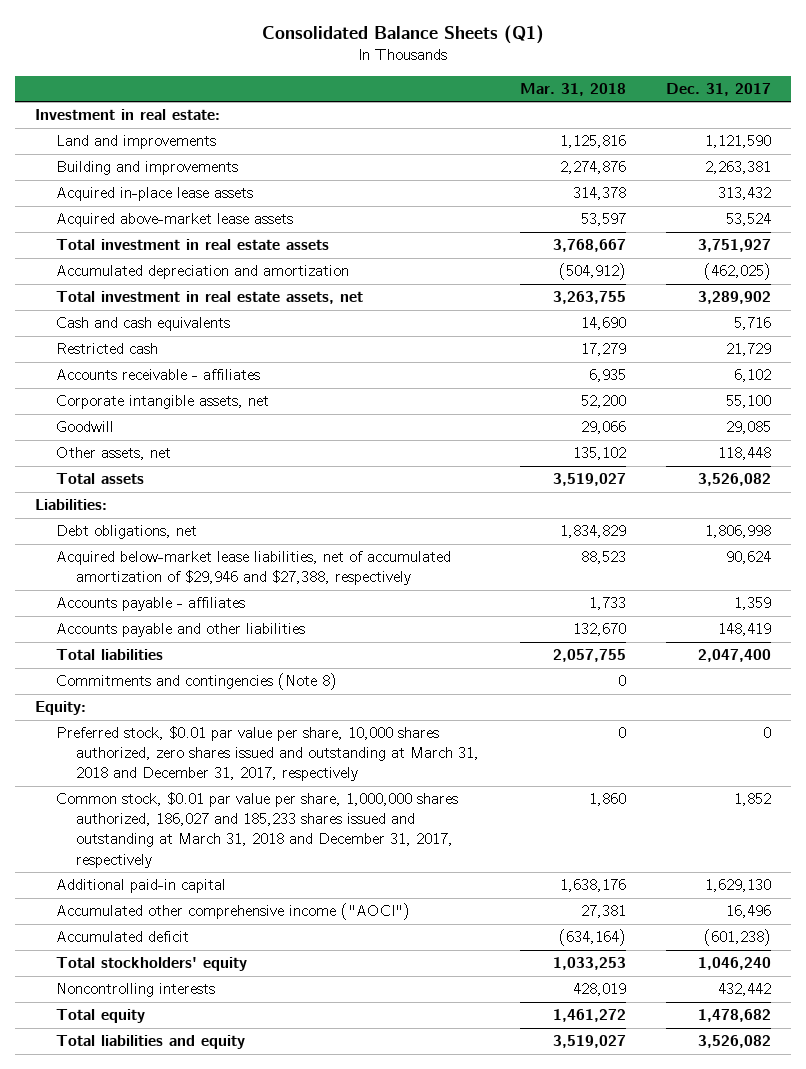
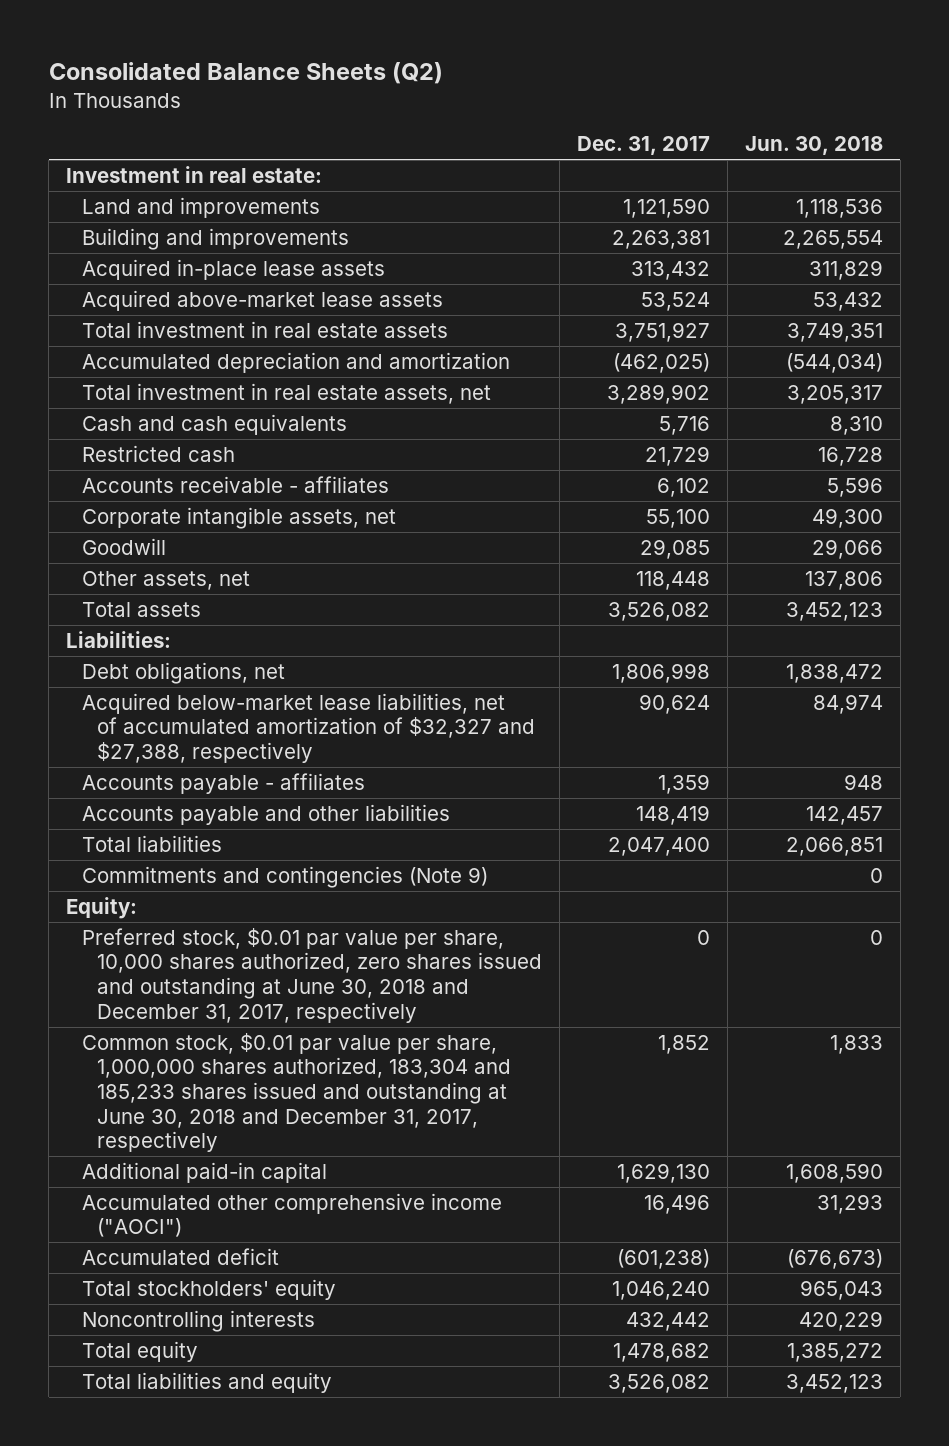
[261,25,544,45] Consolidated Balance Sheets (Q1) -> [48,62,443,85] Consolidated Balance Sheets (Q2)
[519,83,626,97] Mar. 31, 2018 -> none
none -> [744,136,883,156] Jun. 30, 2018
[55,551,451,586] Acquired below-market lease liabilities, net of accumulated amortization of $29,946 and $27,388, respectively -> [81,692,535,764] Acquired below-market lease liabilities, net of accumulated amortization of $32,327 and $27,388, respectively
[55,673,337,691] Commitments and contingencies (Note 8) -> [81,865,488,888] Commitments and contingencies (Note 9)
[55,726,480,782] Preferred stock, $0.01 par value per share, 10,000 shares authorized, zero shares issued and outstanding at March 31, 2018 and December 31, 2017, respectively -> [81,927,542,1023] Preferred stock, $0.01 par value per share, 10,000 shares authorized, zero shares issued and outstanding at June 30, 2018 and December 31, 2017, respectively
[55,792,458,868] Common stock, $0.01 par value per share, 1,000,000 shares authorized, 186,027 and 185,233 shares issued and outstanding at March 31, 2018 and December 31, 2017, respectively -> [81,1032,511,1153] Common stock, $0.01 par value per share, 1,000,000 shares authorized, 183,304 and 185,233 shares issued and outstanding at June 30, 2018 and December 31, 2017, respectively

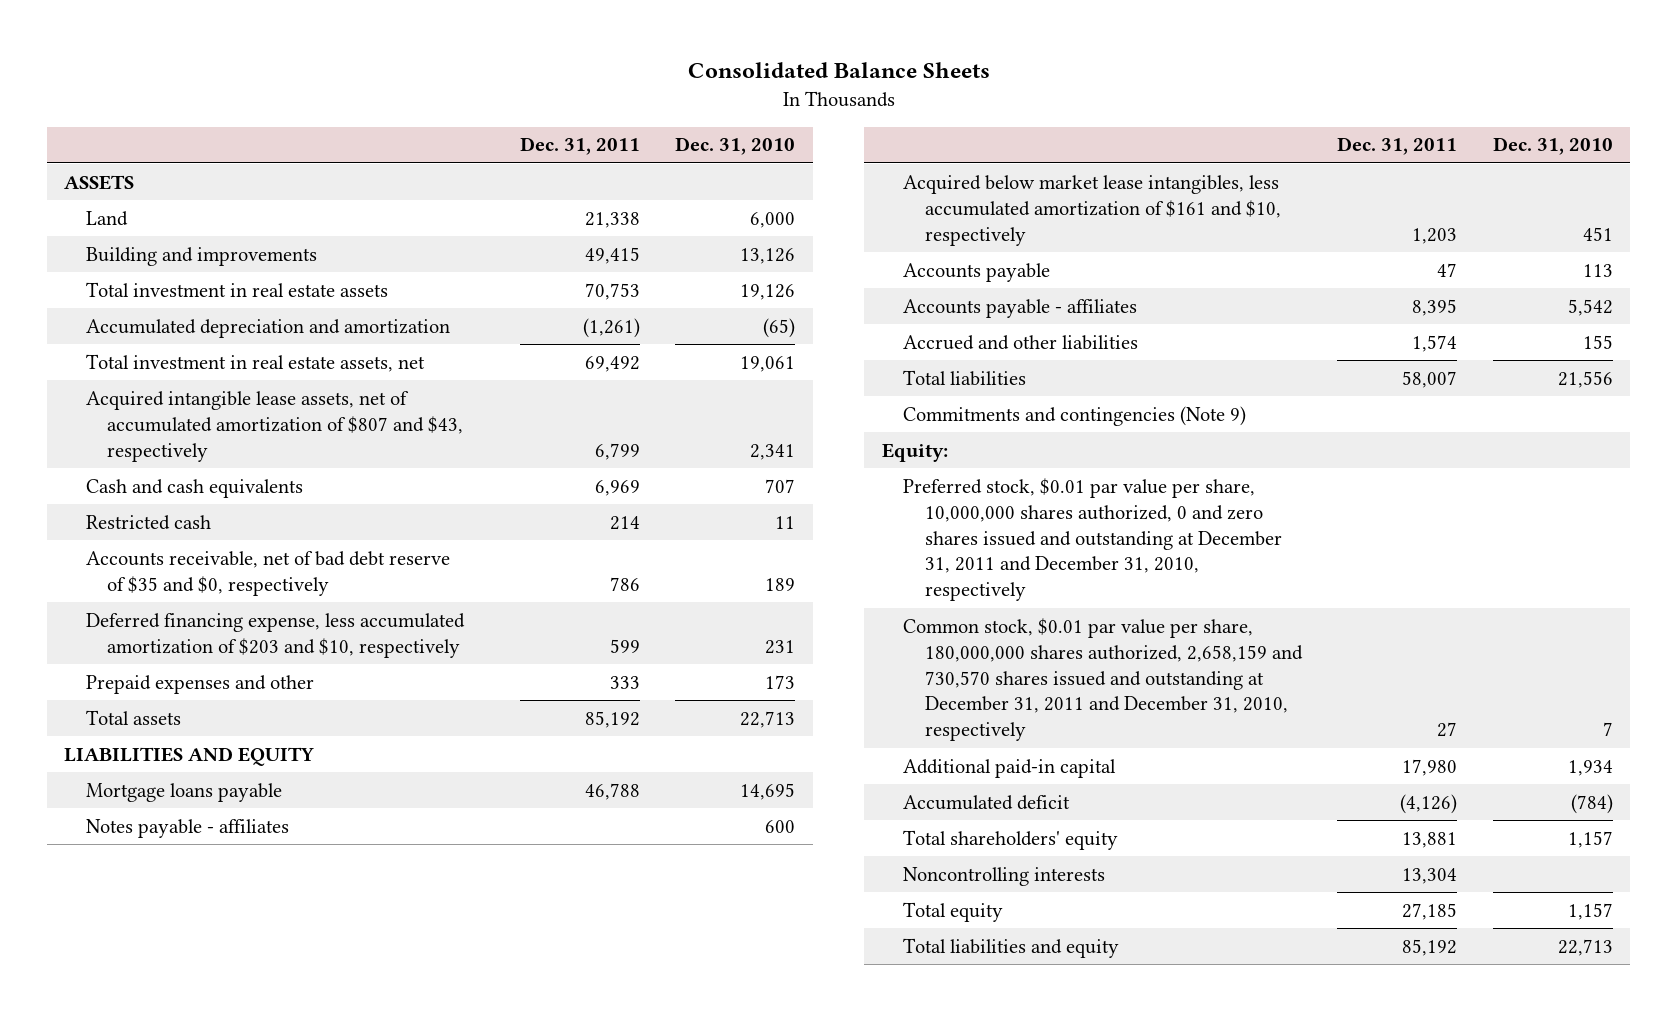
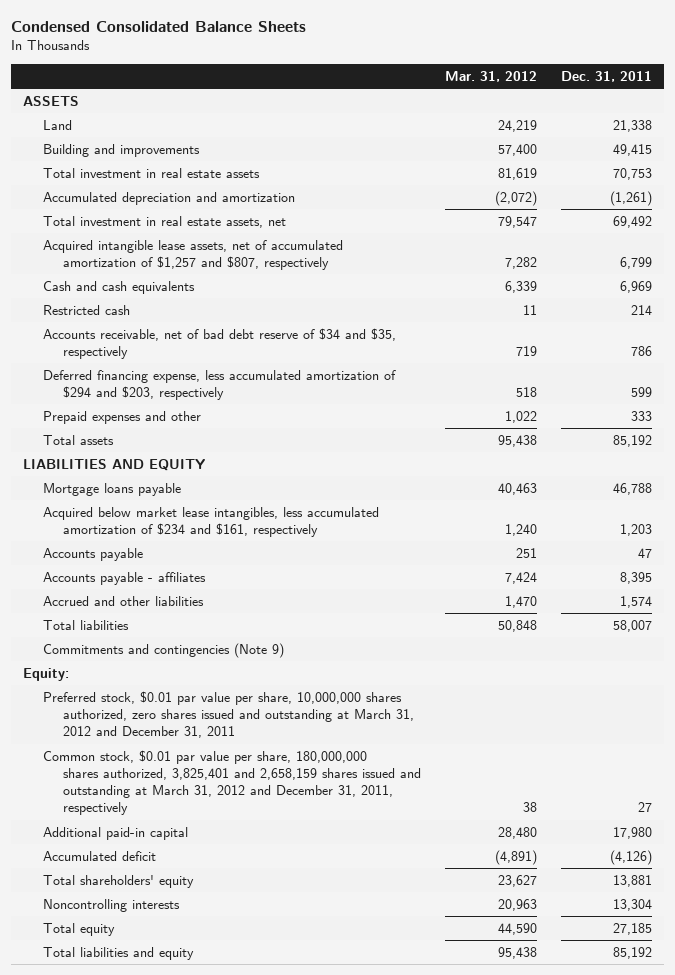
[687,62,990,79] Consolidated Balance Sheets -> [10,20,306,32] Condensed Consolidated Balance Sheets
[675,137,796,156] Dec. 31, 2010 -> none
none -> [444,70,537,82] Mar. 31, 2012
[85,390,464,462] Acquired intangible lease assets, net of accumulated amortization of $807 and $43, respectively -> [42,239,343,271] Acquired intangible lease assets, net of accumulated amortization of $1,257 and $807, respectively
[85,550,450,596] Accounts receivable, net of bad debt reserve of $35 and $0, respectively -> [42,327,396,360] Accounts receivable, net of bad debt reserve of $34 and $35, respectively
[85,612,465,658] Deferred financing expense, less accumulated amortization of $203 and $10, respectively -> [42,369,396,401] Deferred financing expense, less accumulated amortization of $294 and $203, respectively
[85,818,289,838] Notes payable - affiliates -> none
[903,174,1281,246] Acquired below market lease intangibles, less accumulated amortization of $161 and $10, respectively -> [42,506,379,538] Acquired below market lease intangibles, less accumulated amortization of $234 and $161, respectively
[903,477,1282,602] Preferred stock, $0.01 par value per share, 10,000,000 shares authorized, 0 and zero shares issued and outstanding at December 31, 2011 and December 31, 2010, respectively -> [42,690,414,739] Preferred stock, $0.01 par value per share, 10,000,000 shares authorized, zero shares issued and outstanding at March 31, 2012 and December 31, 2011
[903,617,1303,742] Common stock, $0.01 par value per share, 180,000,000 shares authorized, 2,658,159 and 730,570 shares issued and outstanding at December 31, 2011 and December 31, 2010, respectively -> [42,749,421,816] Common stock, $0.01 par value per share, 180,000,000 shares authorized, 3,825,401 and 2,658,159 shares issued and outstanding at March 31, 2012 and December 31, 2011, respectively

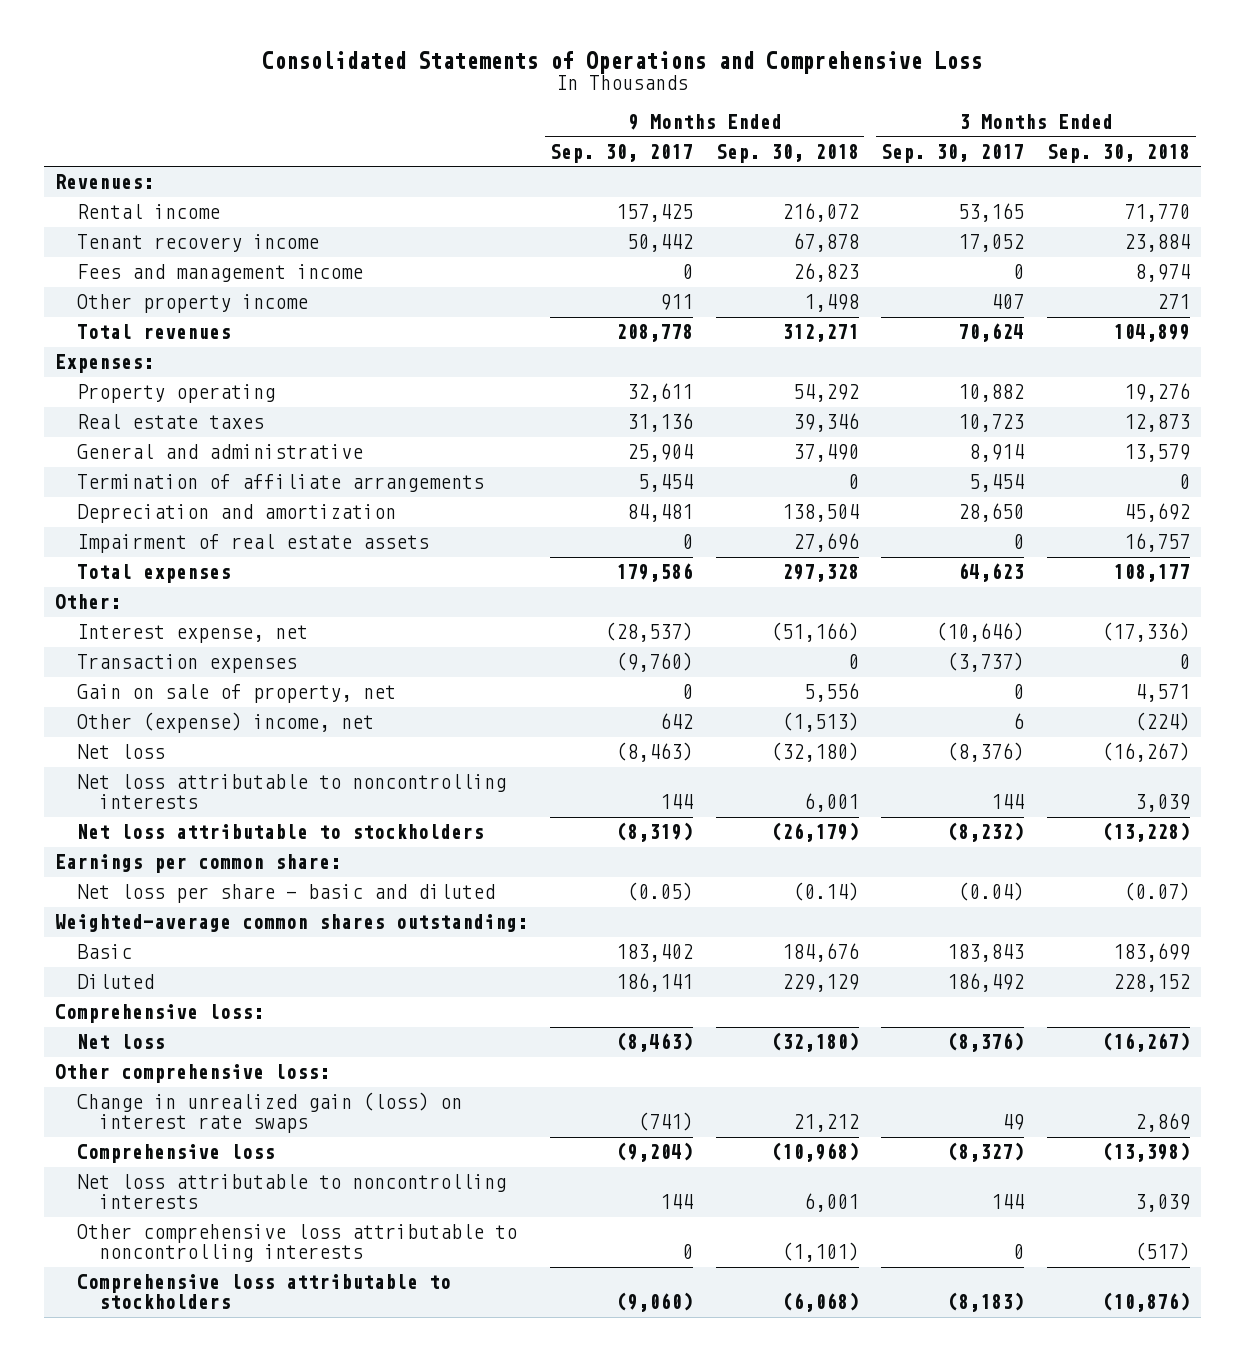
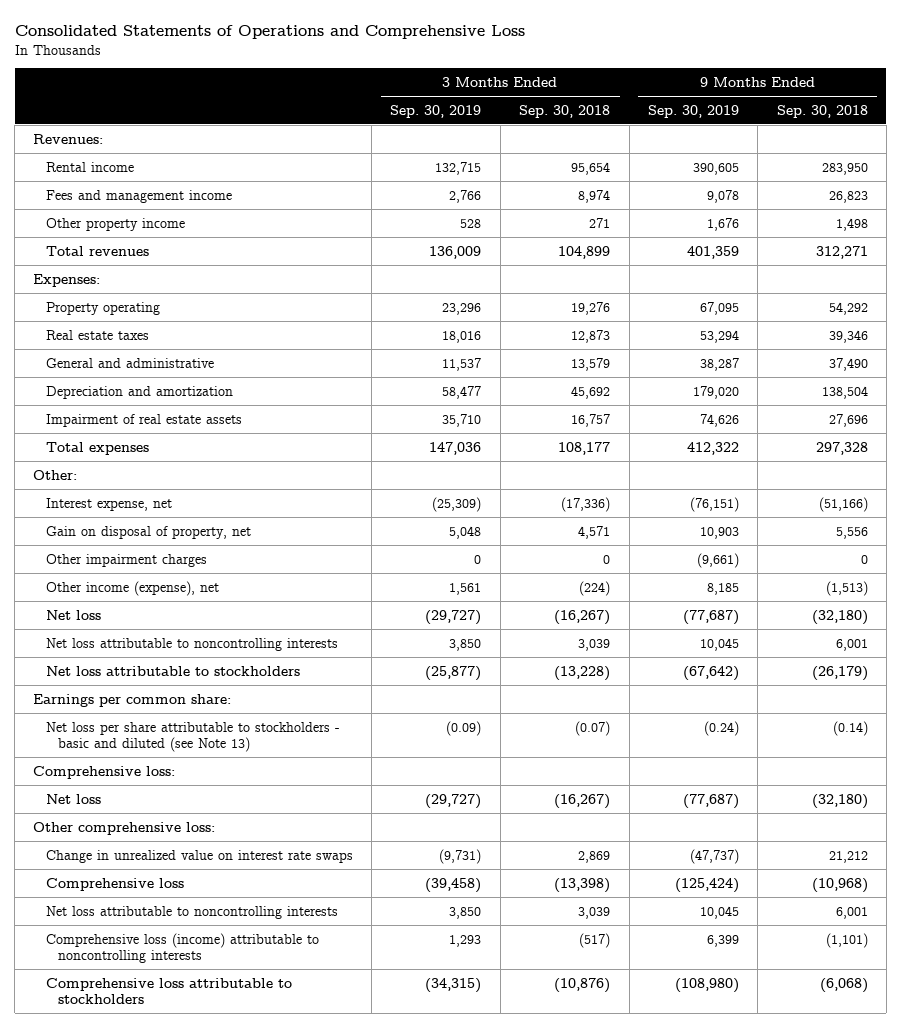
[550,143,694,163] Sep. 30, 2017 -> none
[881,143,1025,163] Sep. 30, 2017 -> none
none -> [390,104,482,118] Sep. 30, 2019
none -> [647,104,739,118] Sep. 30, 2019
[76,234,319,253] Tenant recovery income -> none
[781,203,859,223] 216,072 -> [821,162,868,175] 283,950
[1123,204,1190,223] 71,770 -> [571,161,611,175] 95,654
[76,474,484,493] Termination of affiliate arrangements -> none
[76,654,297,674] Transaction expenses -> none
[76,684,396,704] Gain on sale of property, net -> [45,525,251,539] Gain on disposal of property, net
none -> [45,553,207,567] Other impairment charges
[76,712,374,734] Other (expense) income, net -> [45,580,219,596] Other income (expense), net
[54,914,528,933] Weighted-average common shares outstanding: -> none
[76,944,132,960] Basic -> none
[76,974,154,990] Diluted -> none
[76,884,495,904] Net loss per share - basic and diluted -> [45,721,340,753] Net loss per share attributable to stockholders - basic and diluted (see Note 13)
[76,1092,462,1134] Change in unrealized gain (loss) on interest rate swaps -> [45,849,353,863] Change in unrealized value on interest rate swaps
[76,1224,517,1263] Other comprehensive loss attributable to noncontrolling interests -> [45,932,319,964] Comprehensive loss (income) attributable to noncontrolling interests

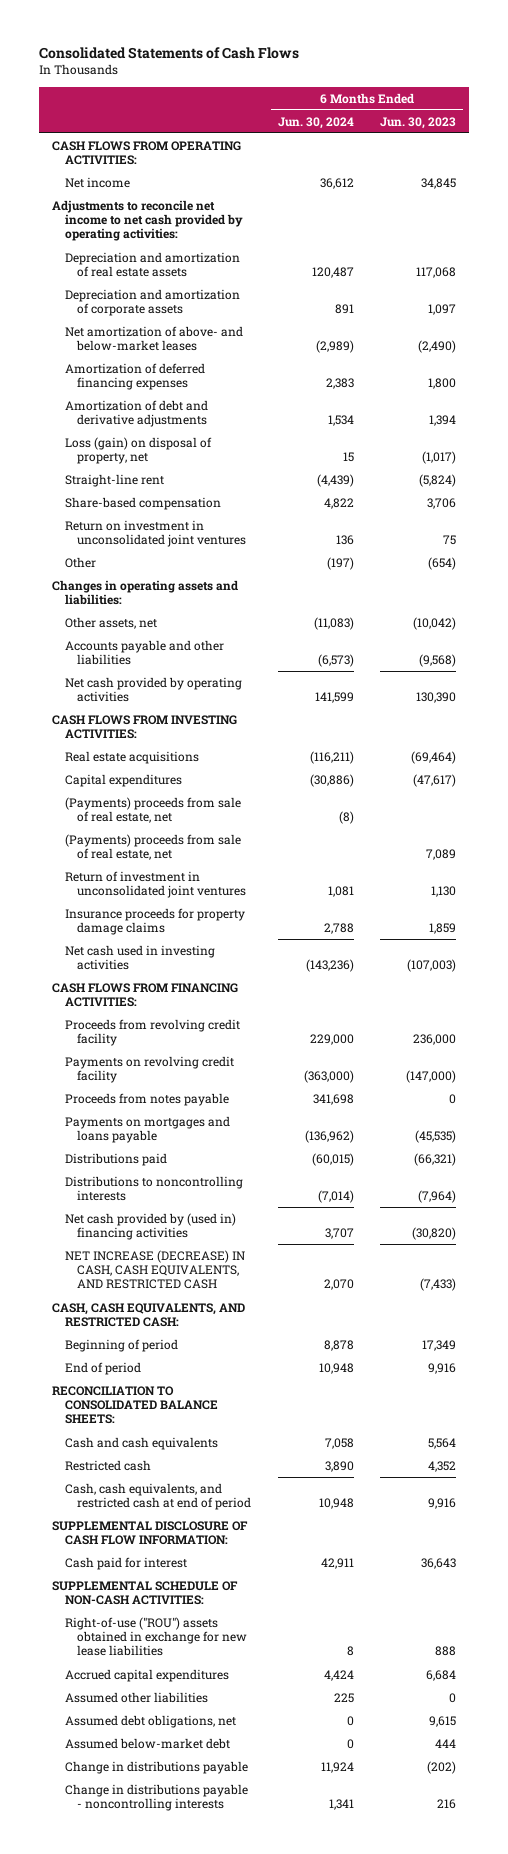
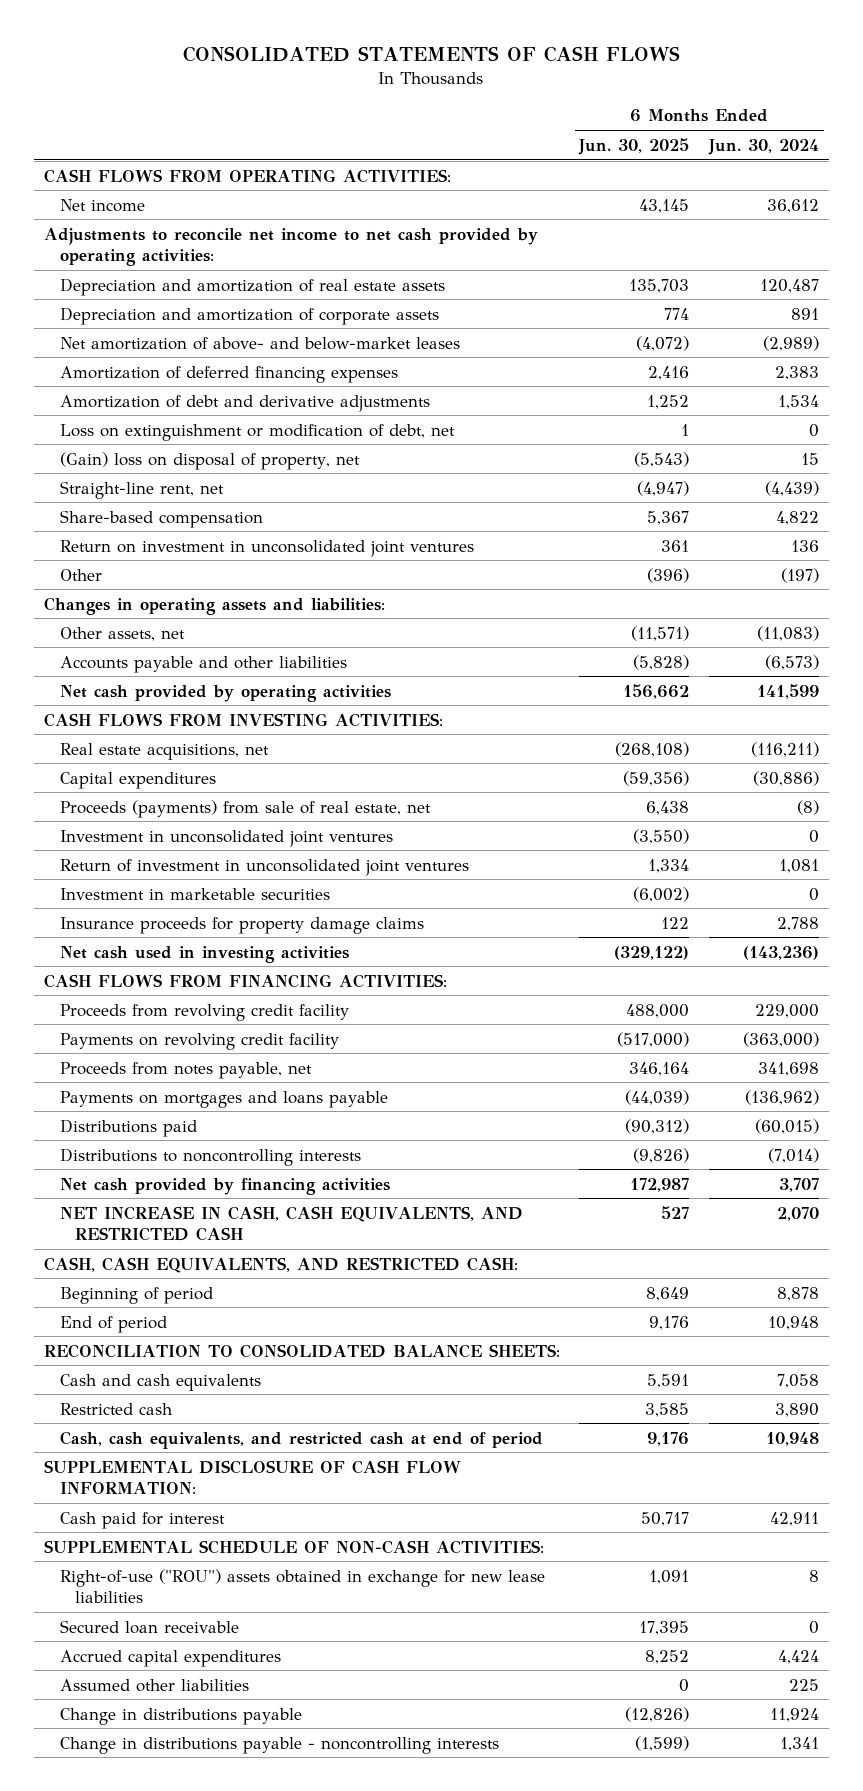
[39,47,300,60] Consolidated Statements of Cash Flows -> [183,45,681,62] CONSOLIDATED STATEMENTS OF CASH FLOWS
[379,116,456,129] Jun. 30, 2023 -> none
none -> [578,137,690,155] Jun. 30, 2025
none -> [59,423,455,441] Loss on extinguishment or modification of debt, net
[64,436,212,465] Loss (gain) on disposal of property, net -> [59,451,360,470] (Gain) loss on disposal of property, net
[64,473,164,487] Straight-line rent -> [59,480,224,499] Straight-line rent, net
[64,750,199,764] Real estate acquisitions -> [59,742,269,760] Real estate acquisitions, net
[64,833,241,861] (Payments) proceeds from sale of real estate, net -> none
[64,796,241,824] (Payments) proceeds from sale of real estate, net -> [59,799,431,818] Proceeds (payments) from sale of real estate, net
none -> [59,829,393,847] Investment in unconsolidated joint ventures
none -> [59,887,330,900] Investment in marketable securities
[64,1092,229,1106] Proceeds from notes payable -> [59,1061,312,1079] Proceeds from notes payable, net
[64,1212,236,1241] Net cash provided by (used in) financing activities -> [59,1177,390,1195] Net cash provided by financing activities
[64,1249,245,1290] NET INCREASE (DECREASE) IN CASH, CASH EQUIVALENTS, AND RESTRICTED CASH -> [59,1205,523,1242] NET INCREASE IN CASH, CASH EQUIVALENTS, AND RESTRICTED CASH
none -> [59,1619,239,1634] Secured loan receivable
[64,1714,236,1728] Assumed debt obligations, net -> none
[64,1737,230,1749] Assumed below-market debt -> none

